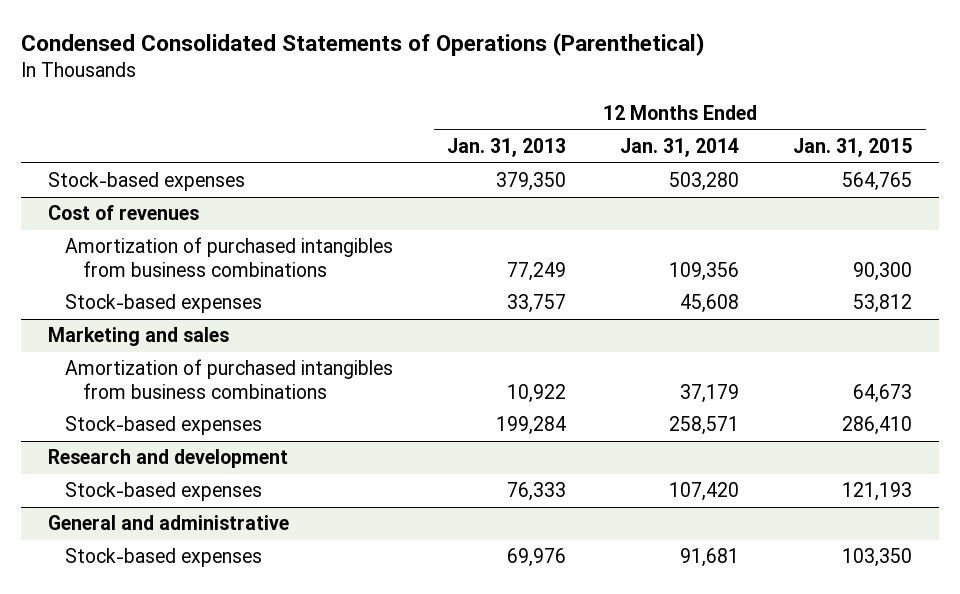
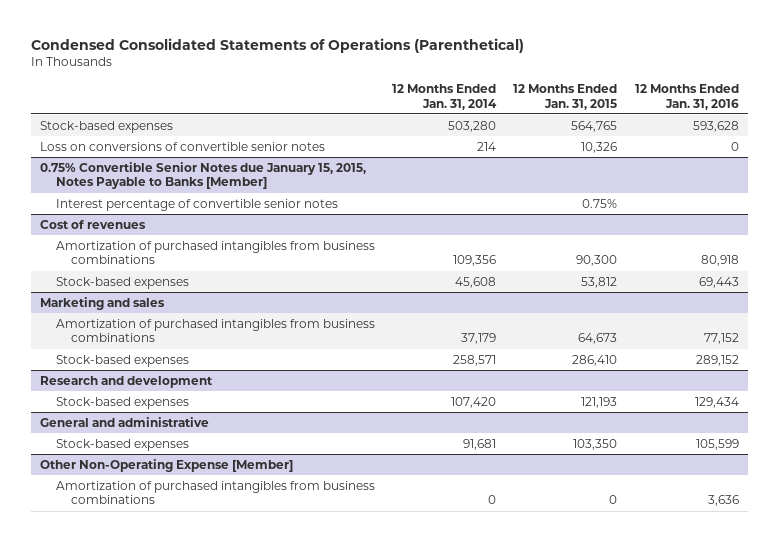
[447,137,567,157] Jan. 31, 2013 -> none
none -> [634,84,739,110] 12 Months Ended Jan. 31, 2016
none -> [40,141,326,151] Loss on conversions of convertible senior notes
none -> [40,161,367,190] 0.75% Convertible Senior Notes due January 15, 2015, Notes Payable to Banks [Member]
none -> [55,198,338,211] Interest percentage of convertible senior notes
none -> [40,458,294,472] Other Non-Operating Expense [Member]
none -> [55,480,375,505] Amortization of purchased intangibles from business combinations

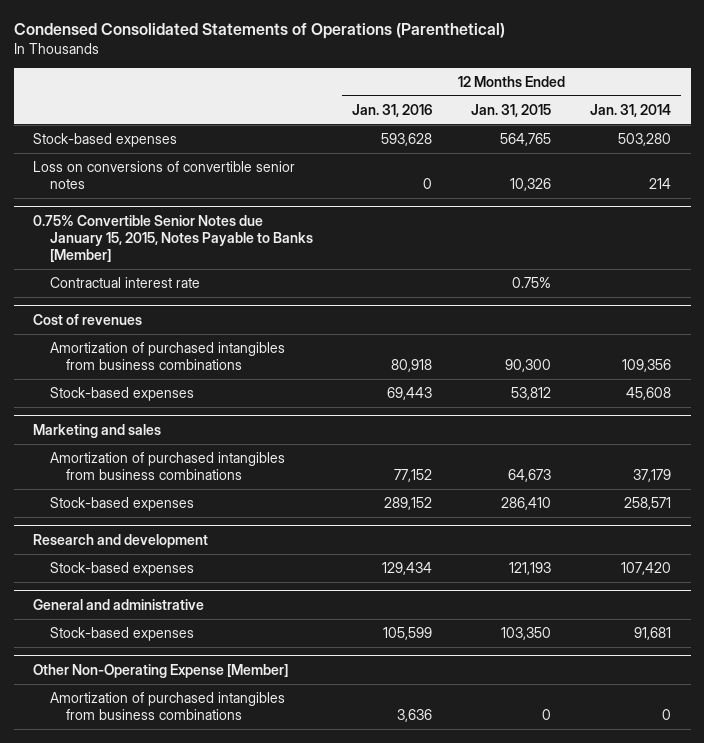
[55,198,338,211] Interest percentage of convertible senior notes -> [49,277,200,289] Contractual interest rate

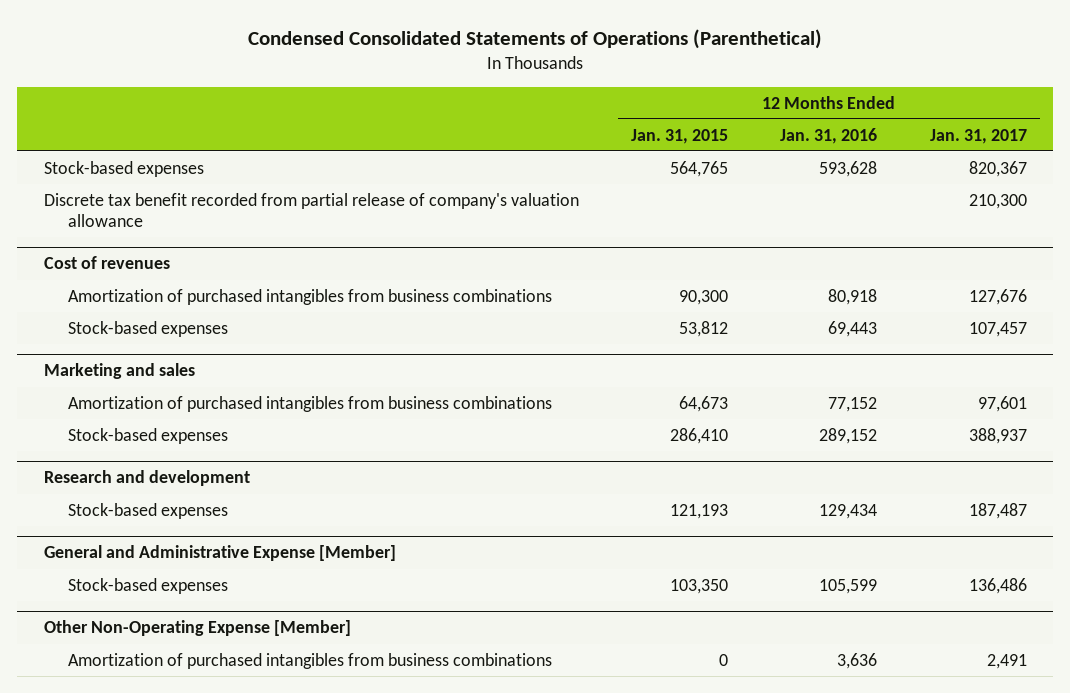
[590,103,672,117] Jan. 31, 2014 -> none
none -> [929,128,1027,144] Jan. 31, 2017
[33,161,296,190] Loss on conversions of convertible senior notes -> none
[33,214,313,263] 0.75% Convertible Senior Notes due January 15, 2015, Notes Payable to Banks [Member] -> none
[49,277,200,289] Contractual interest rate -> none
none -> [43,192,579,228] Discrete tax benefit recorded from partial release of company's valuation allowance
[33,598,205,610] General and administrative -> [43,545,396,562] General and Administrative Expense [Member]

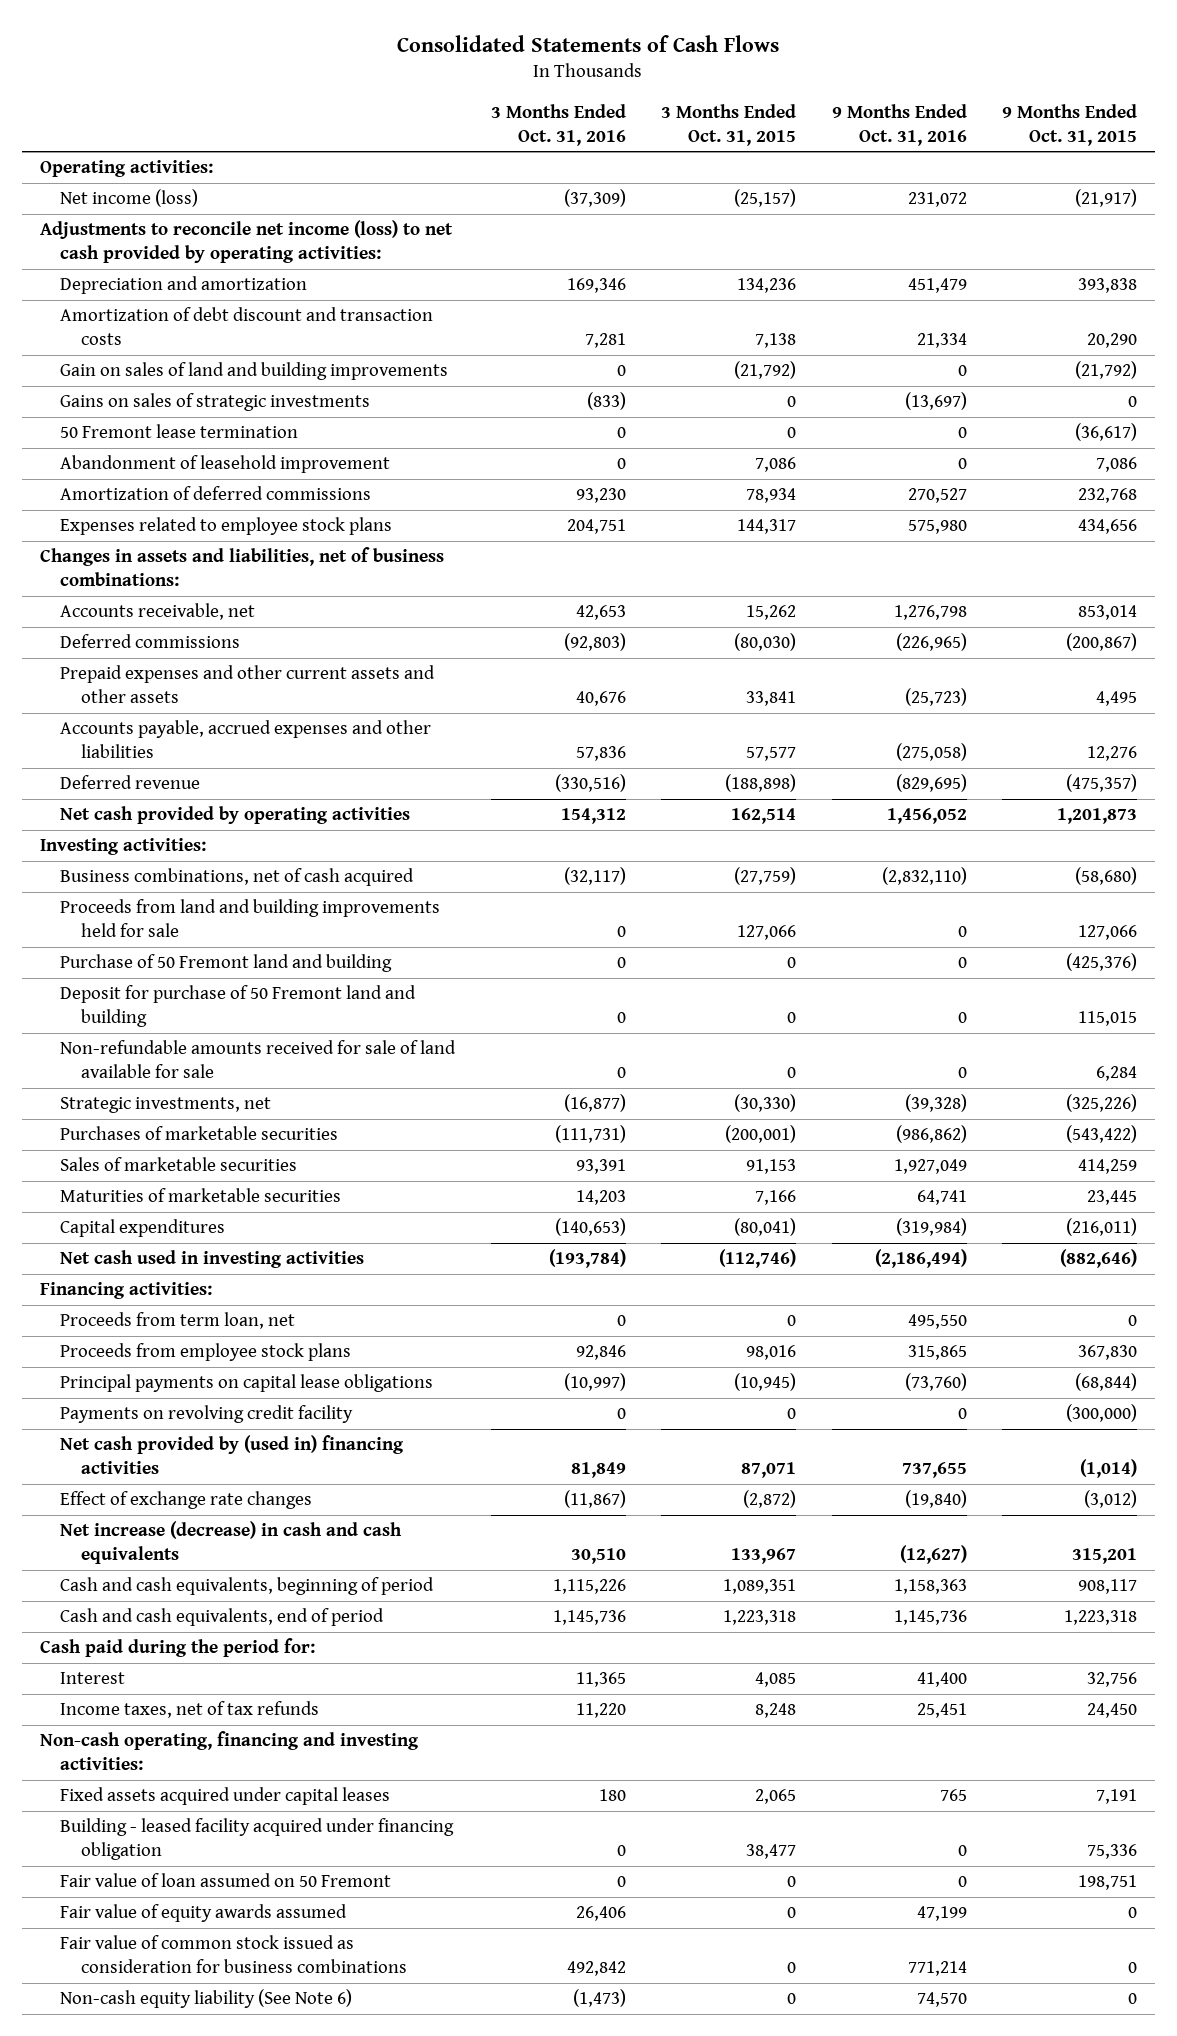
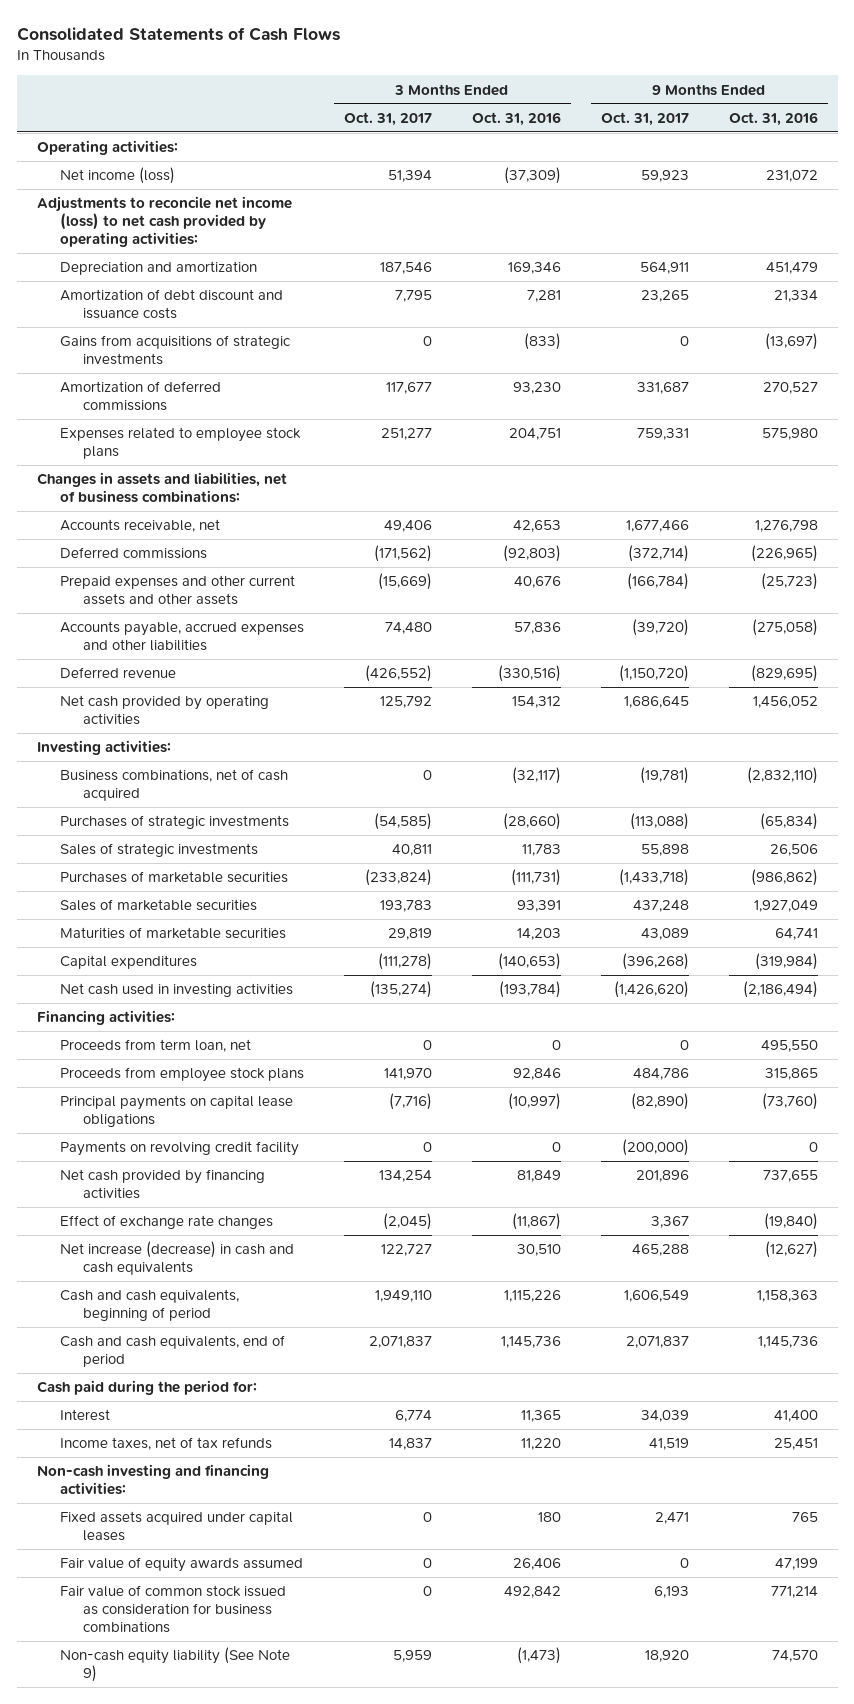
[661,103,797,146] 3 Months Ended Oct. 31, 2015 -> none
[1001,103,1137,146] 9 Months Ended Oct. 31, 2015 -> none
none -> [343,111,432,126] Oct. 31, 2017
none -> [600,111,689,126] Oct. 31, 2017
[60,362,449,381] Gain on sales of land and building improvements -> none
[60,424,299,439] 50 Fremont lease termination -> none
[60,455,391,474] Abandonment of leasehold improvement -> none
[60,307,434,346] Amortization of debt discount and transaction costs -> [59,289,283,319] Amortization of debt discount and issuance costs
[60,393,371,412] Gains on sales of strategic investments -> [59,335,291,365] Gains from acquisitions of strategic investments
[60,899,441,938] Proceeds from land and building improvements held for sale -> none
[60,954,393,973] Purchase of 50 Fremont land and building -> none
[60,985,417,1028] Deposit for purchase of 50 Fremont land and building -> none
[60,1040,457,1079] Non-refundable amounts received for sale of land available for sale -> none
[60,1097,272,1114] Strategic investments, net -> [59,815,289,830] Purchases of strategic investments
[563,1094,626,1113] (16,877) -> [502,813,561,831] (28,660)
[904,1094,967,1113] (39,328) -> [759,813,818,831] (65,834)
none -> [59,843,258,858] Sales of strategic investments
[60,1435,405,1475] Net cash provided by (used in) financing activities -> [59,1169,265,1199] Net cash provided by financing activities
[39,1731,419,1771] Non-cash operating, financing and investing activities: -> [36,1464,269,1495] Non-cash investing and financing activities:
[60,1818,455,1861] Building - leased facility acquired under financing obligation -> none
[60,1873,392,1888] Fair value of loan assumed on 50 Fremont -> none
[60,1989,353,2009] Non-cash equity liability (See Note 6) -> [59,1647,290,1682] Non-cash equity liability (See Note 9)

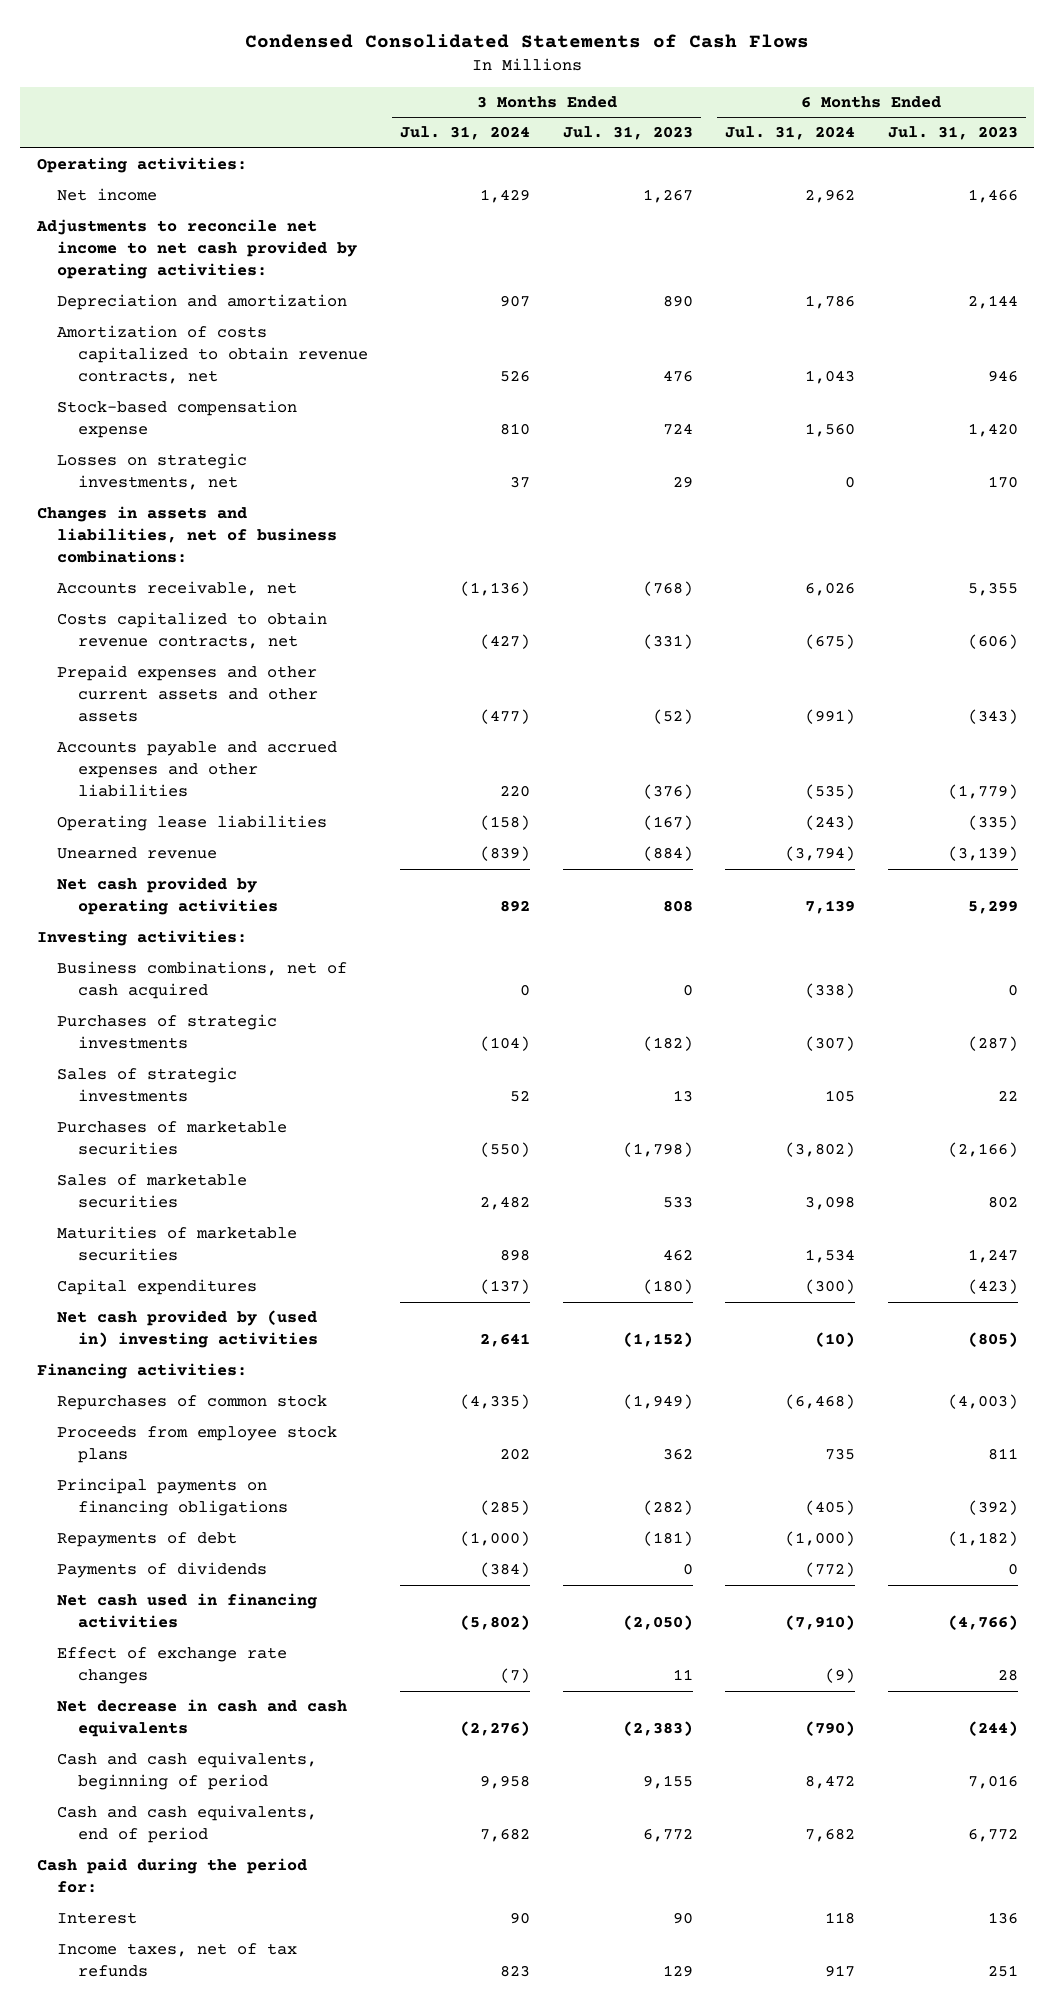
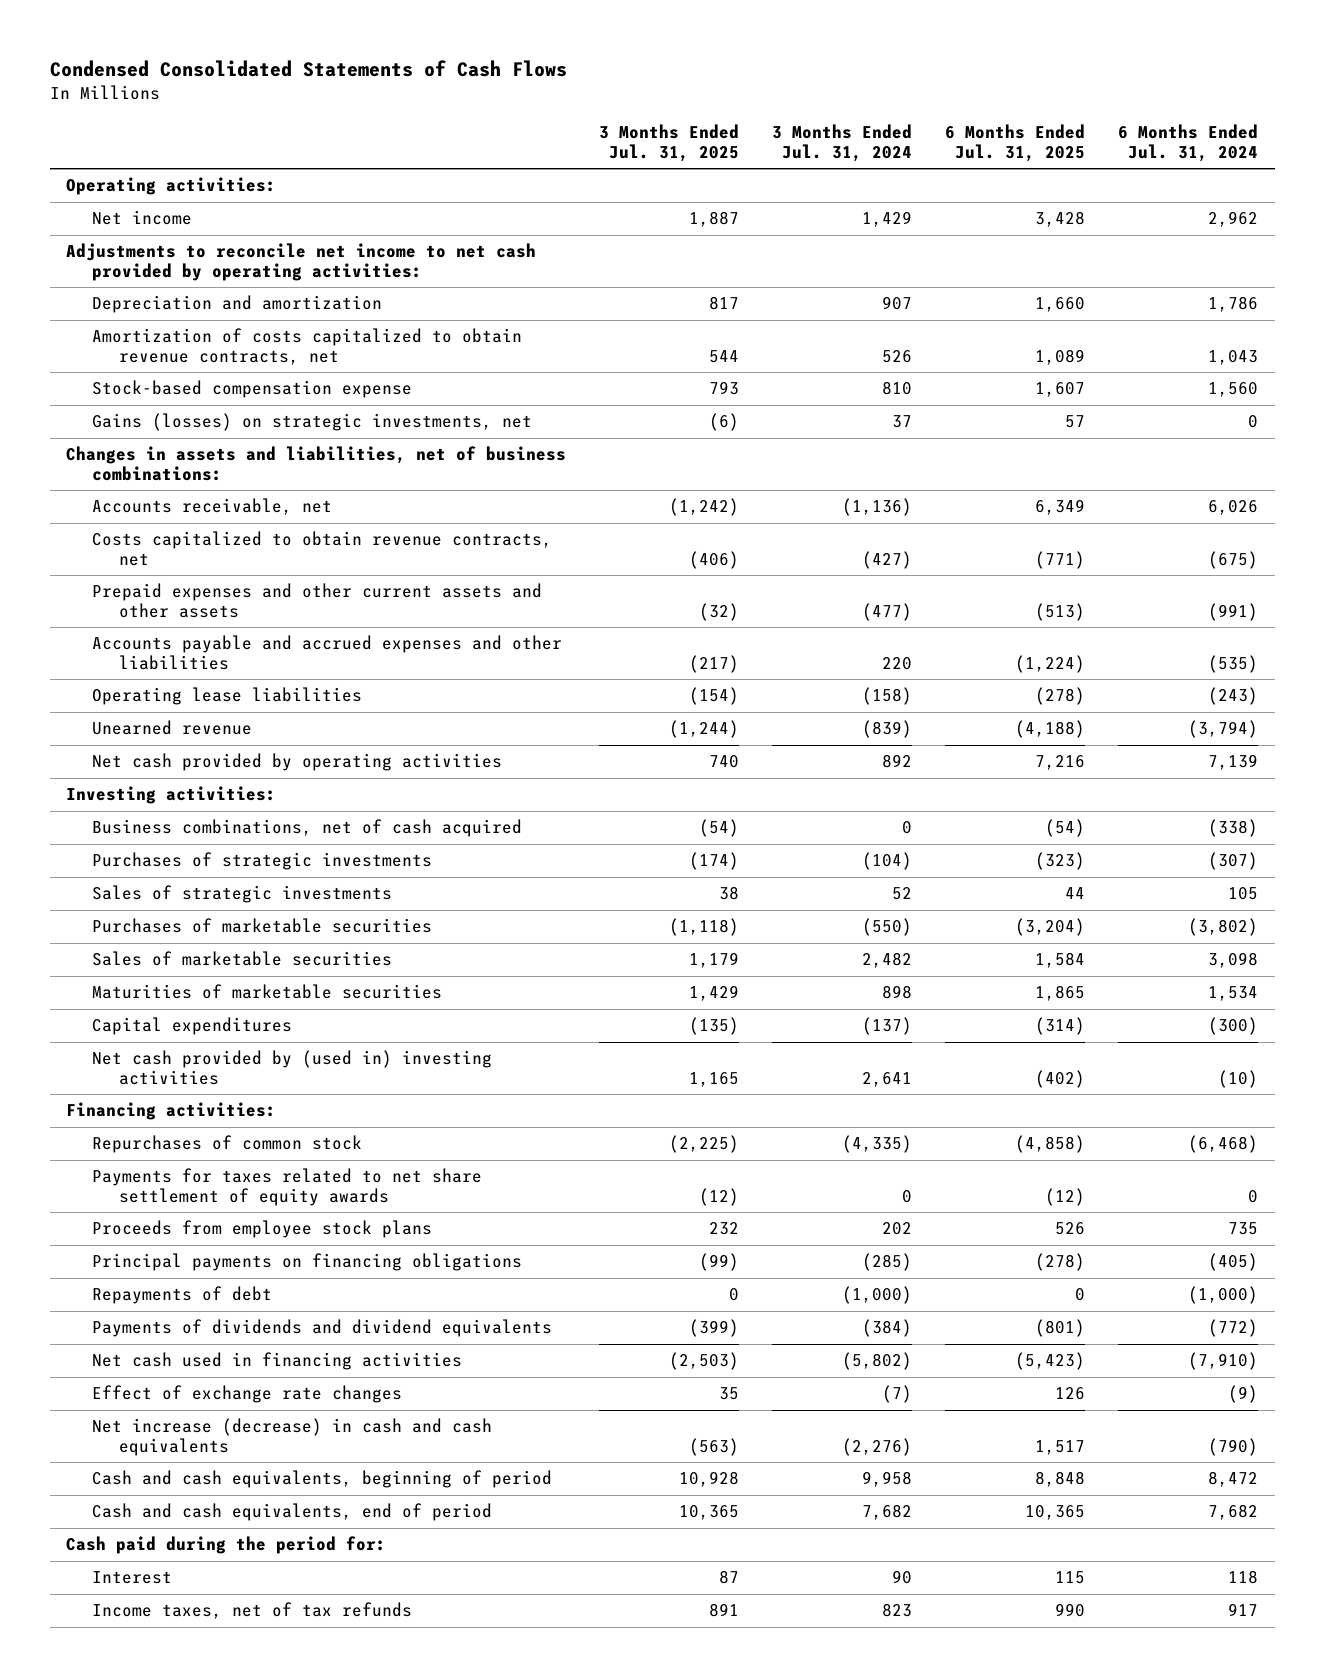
[562,126,693,141] Jul. 31, 2023 -> none
[887,126,1018,141] Jul. 31, 2023 -> none
none -> [599,124,740,163] 3 Months Ended Jul. 31, 2025
none -> [945,124,1086,163] 6 Months Ended Jul. 31, 2025
[57,453,248,491] Losses on strategic investments, net -> [92,413,533,432] Gains (losses) on strategic investments, net
none -> [92,1168,483,1206] Payments for taxes related to net share settlement of equity awards
[57,1562,268,1579] Payments of dividends -> [92,1319,553,1338] Payments of dividends and dividend equivalents
[57,1699,348,1738] Net decrease in cash and cash equivalents -> [92,1418,493,1456] Net increase (decrease) in cash and cash equivalents

